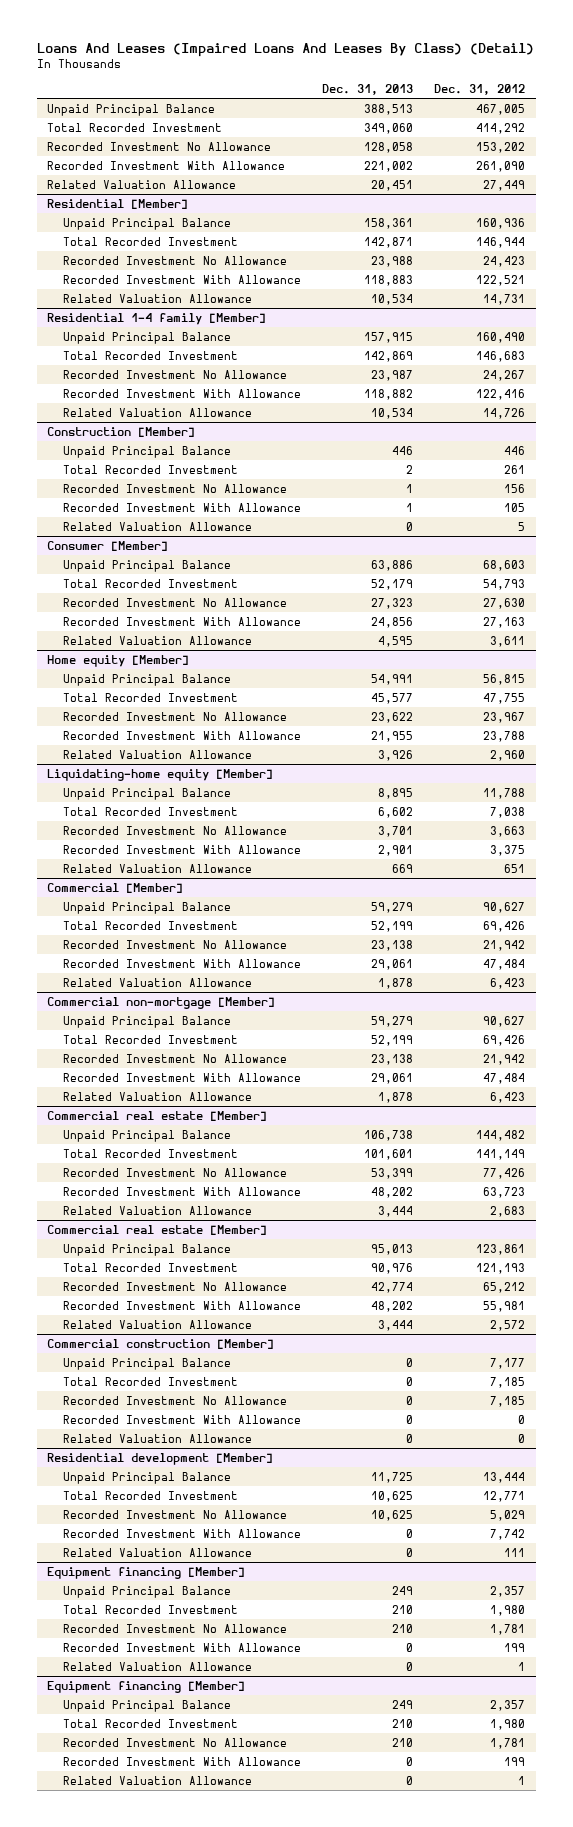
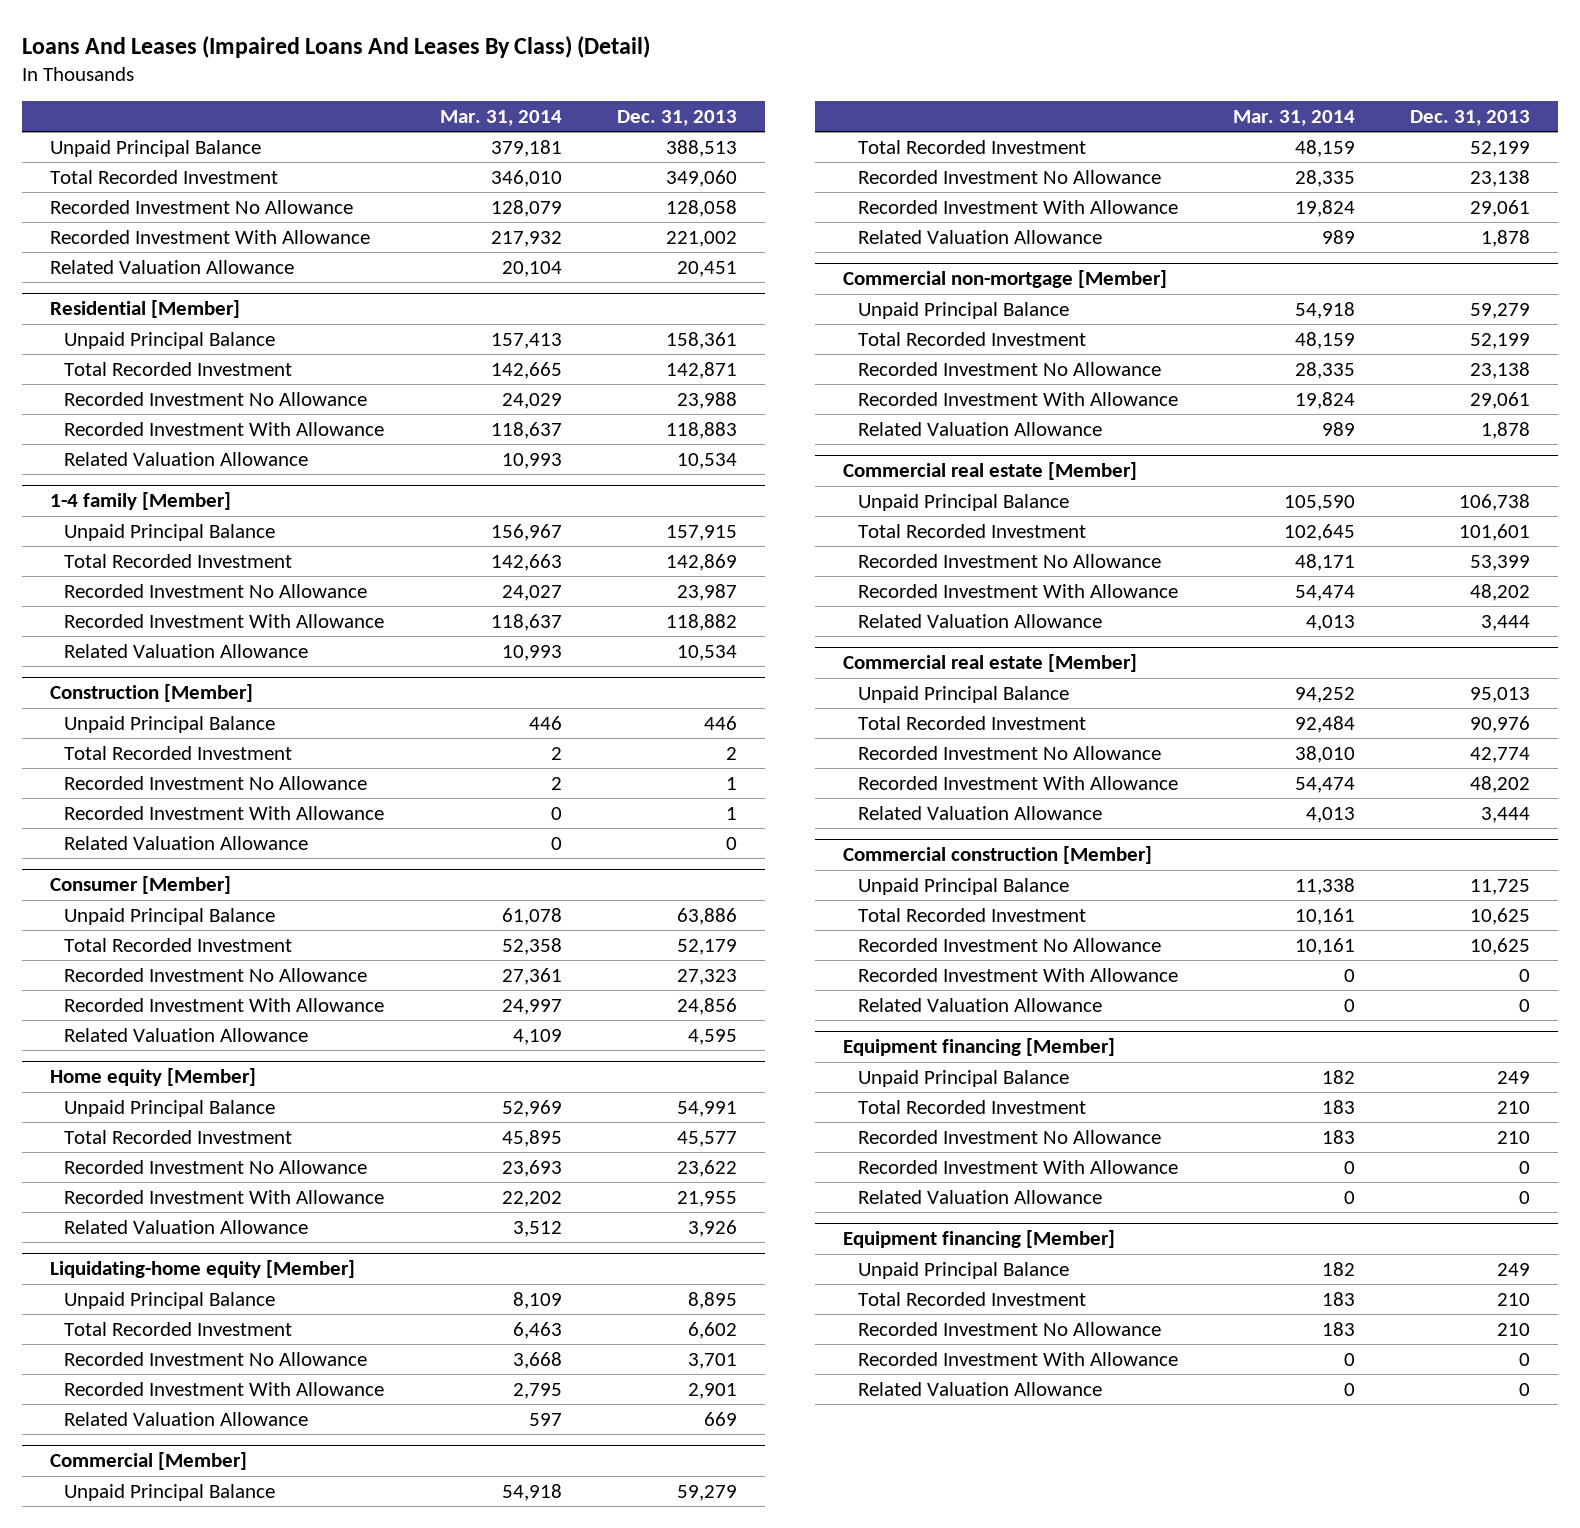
[434,83,526,95] Dec. 31, 2012 -> none
none -> [439,109,562,126] Mar. 31, 2014
[47,312,267,325] Residential 1-4 family [Member] -> [49,492,231,511] 1-4 family [Member]
[62,1357,231,1370] Unpaid Principal Balance -> none
[62,1376,238,1386] Total Recorded Investment -> none
[62,1395,287,1405] Recorded Investment No Allowance -> none
[62,1414,301,1424] Recorded Investment With Allowance -> none
[62,1433,252,1443] Related Valuation Allowance -> none
[47,1452,274,1465] Residential development [Member] -> none

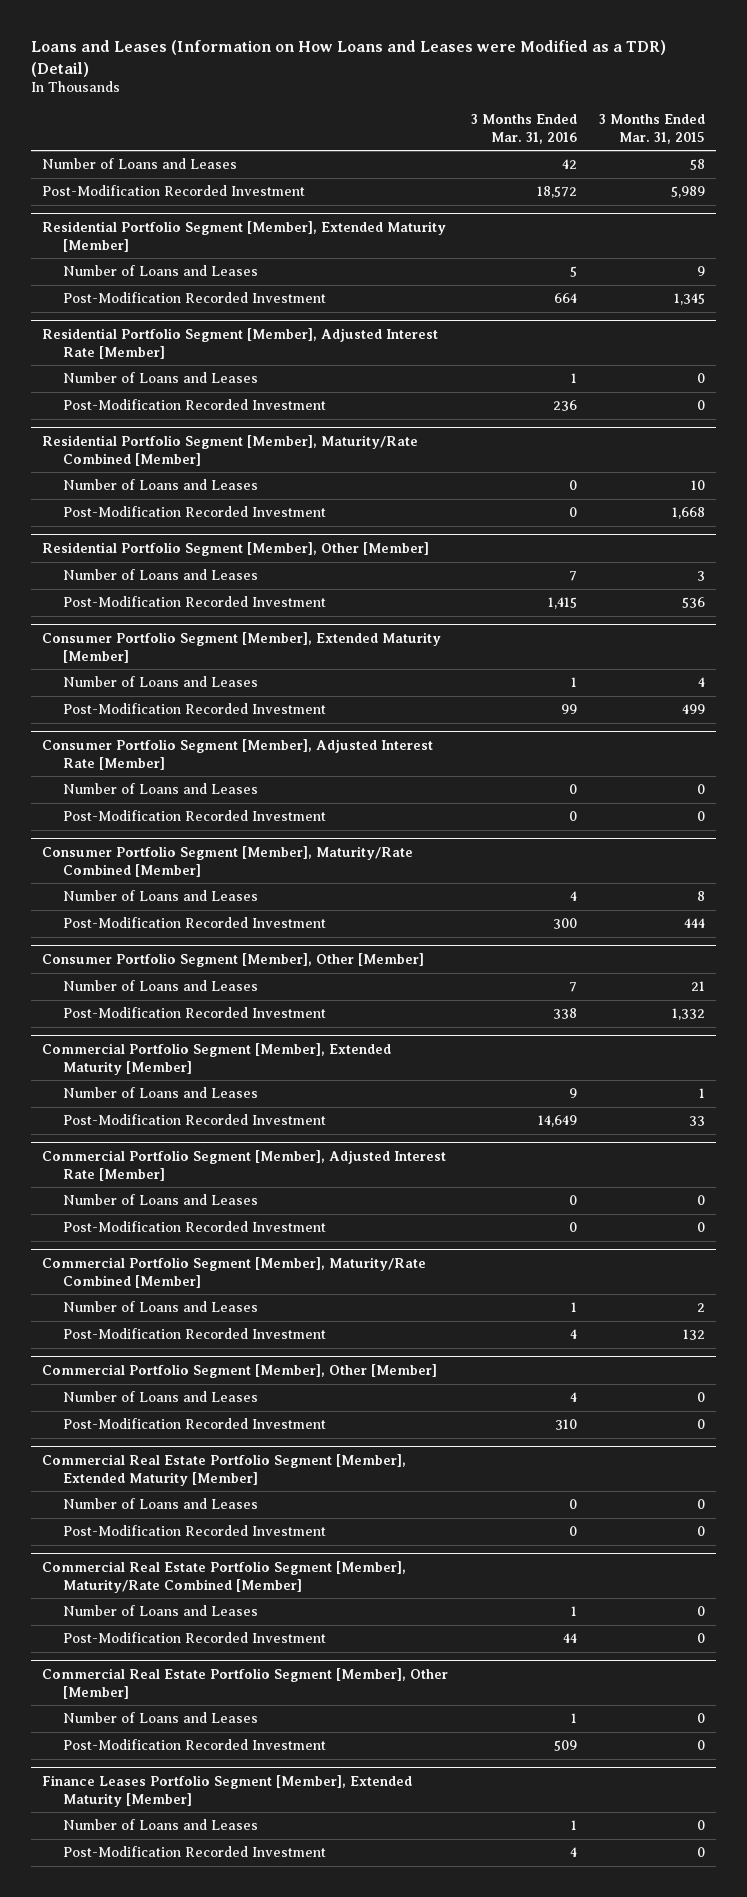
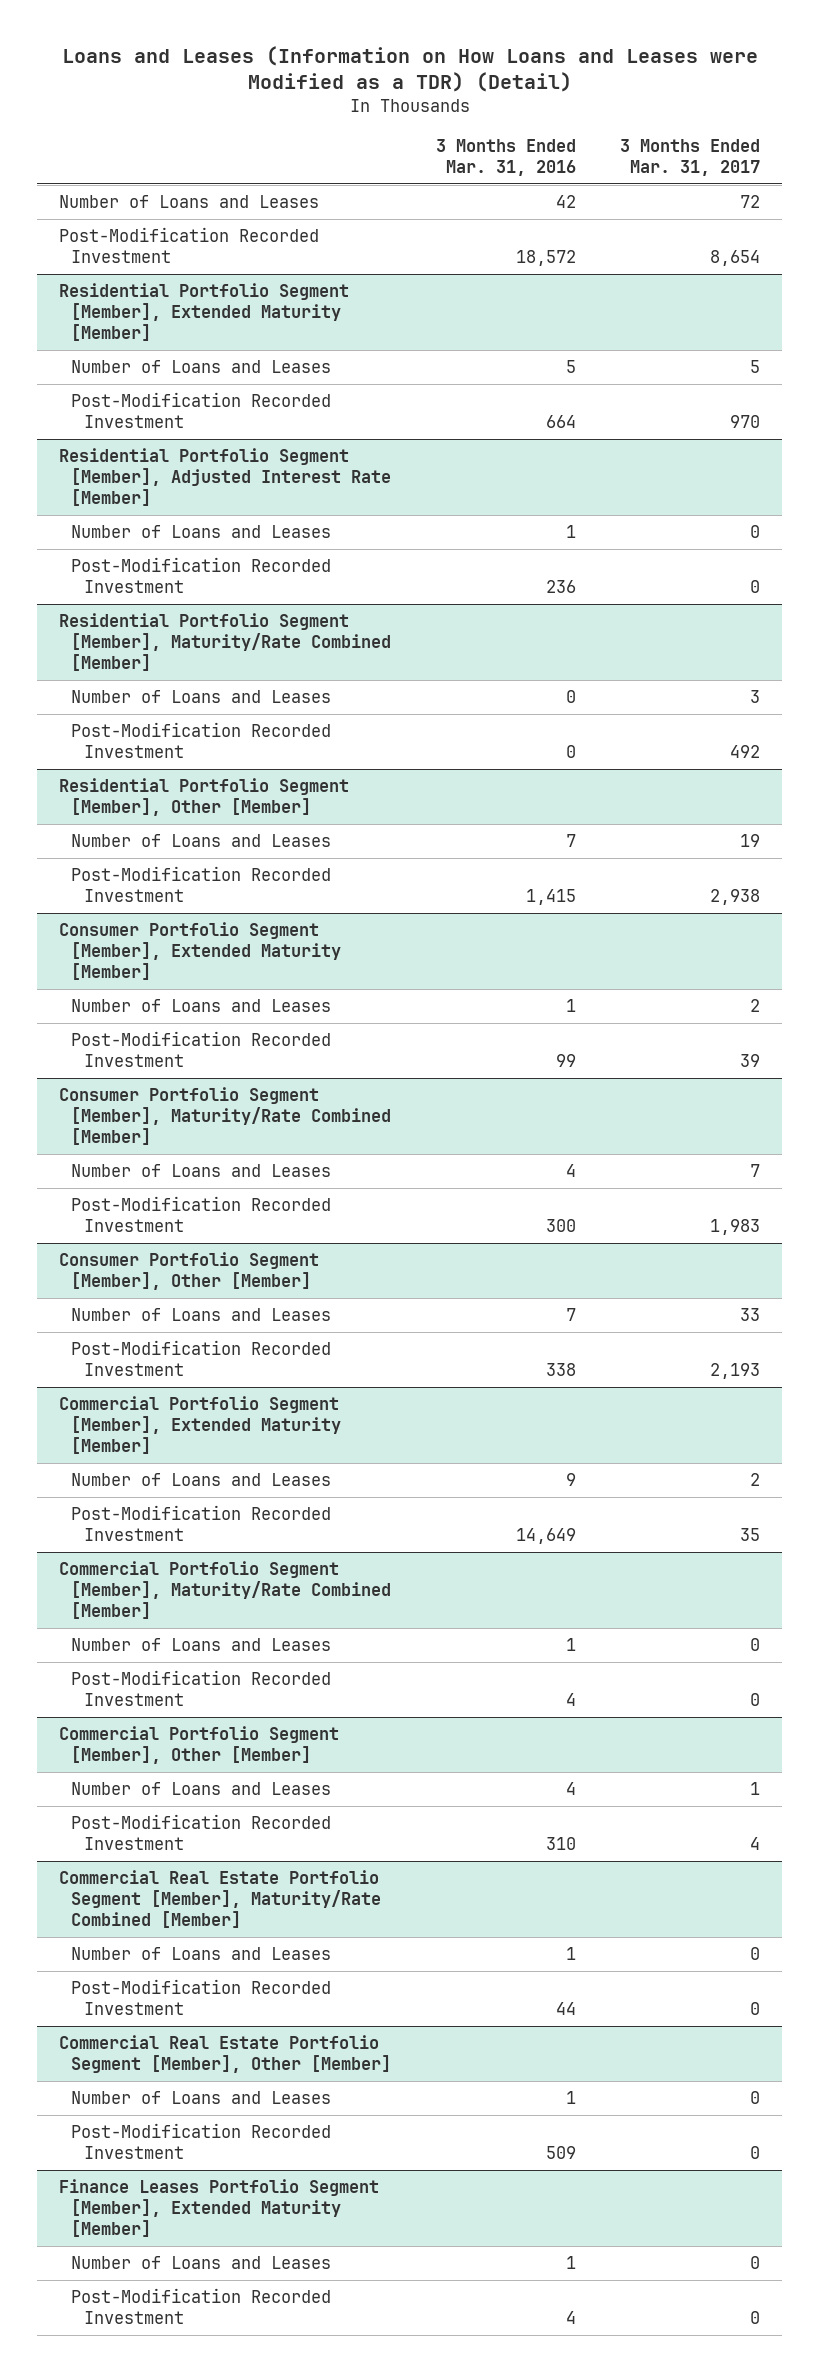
[599,114,706,144] 3 Months Ended Mar. 31, 2015 -> none
none -> [620,138,761,176] 3 Months Ended Mar. 31, 2017
[41,738,433,770] Consumer Portfolio Segment [Member], Adjusted Interest Rate [Member] -> none
[62,783,258,795] Number of Loans and Leases -> none
[62,810,326,822] Post-Modification Recorded Investment -> none
[41,1149,446,1181] Commercial Portfolio Segment [Member], Adjusted Interest Rate [Member] -> none
[62,1194,258,1206] Number of Loans and Leases -> none
[62,1221,326,1233] Post-Modification Recorded Investment -> none
[41,1453,406,1486] Commercial Real Estate Portfolio Segment [Member], Extended Maturity [Member] -> none
[62,1498,258,1510] Number of Loans and Leases -> none
[62,1525,326,1537] Post-Modification Recorded Investment -> none

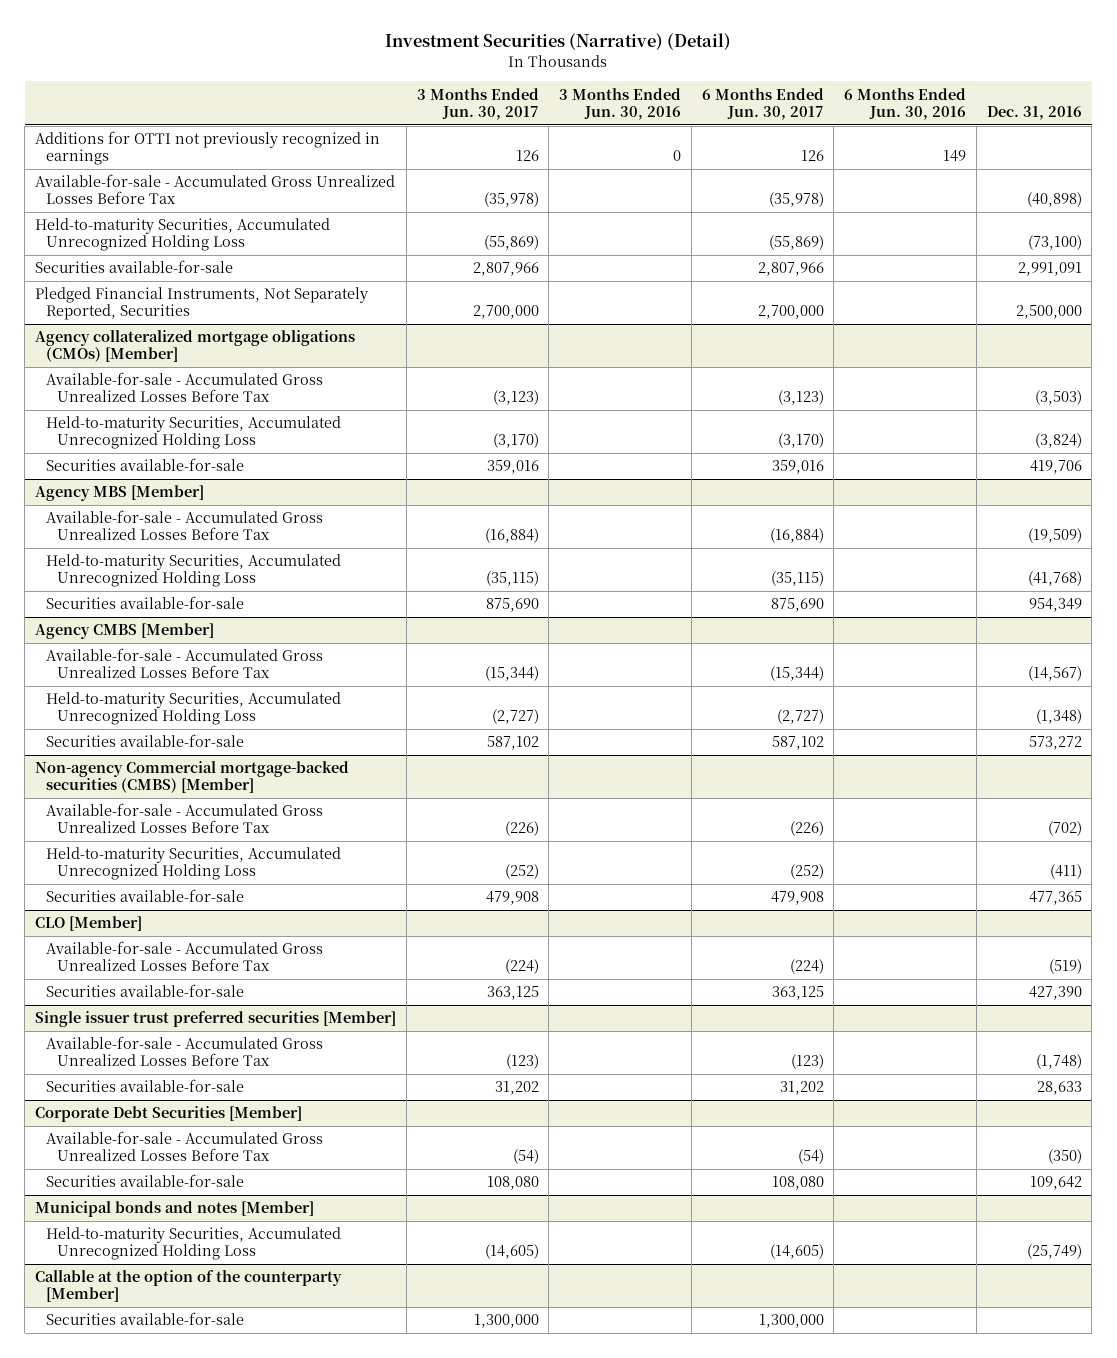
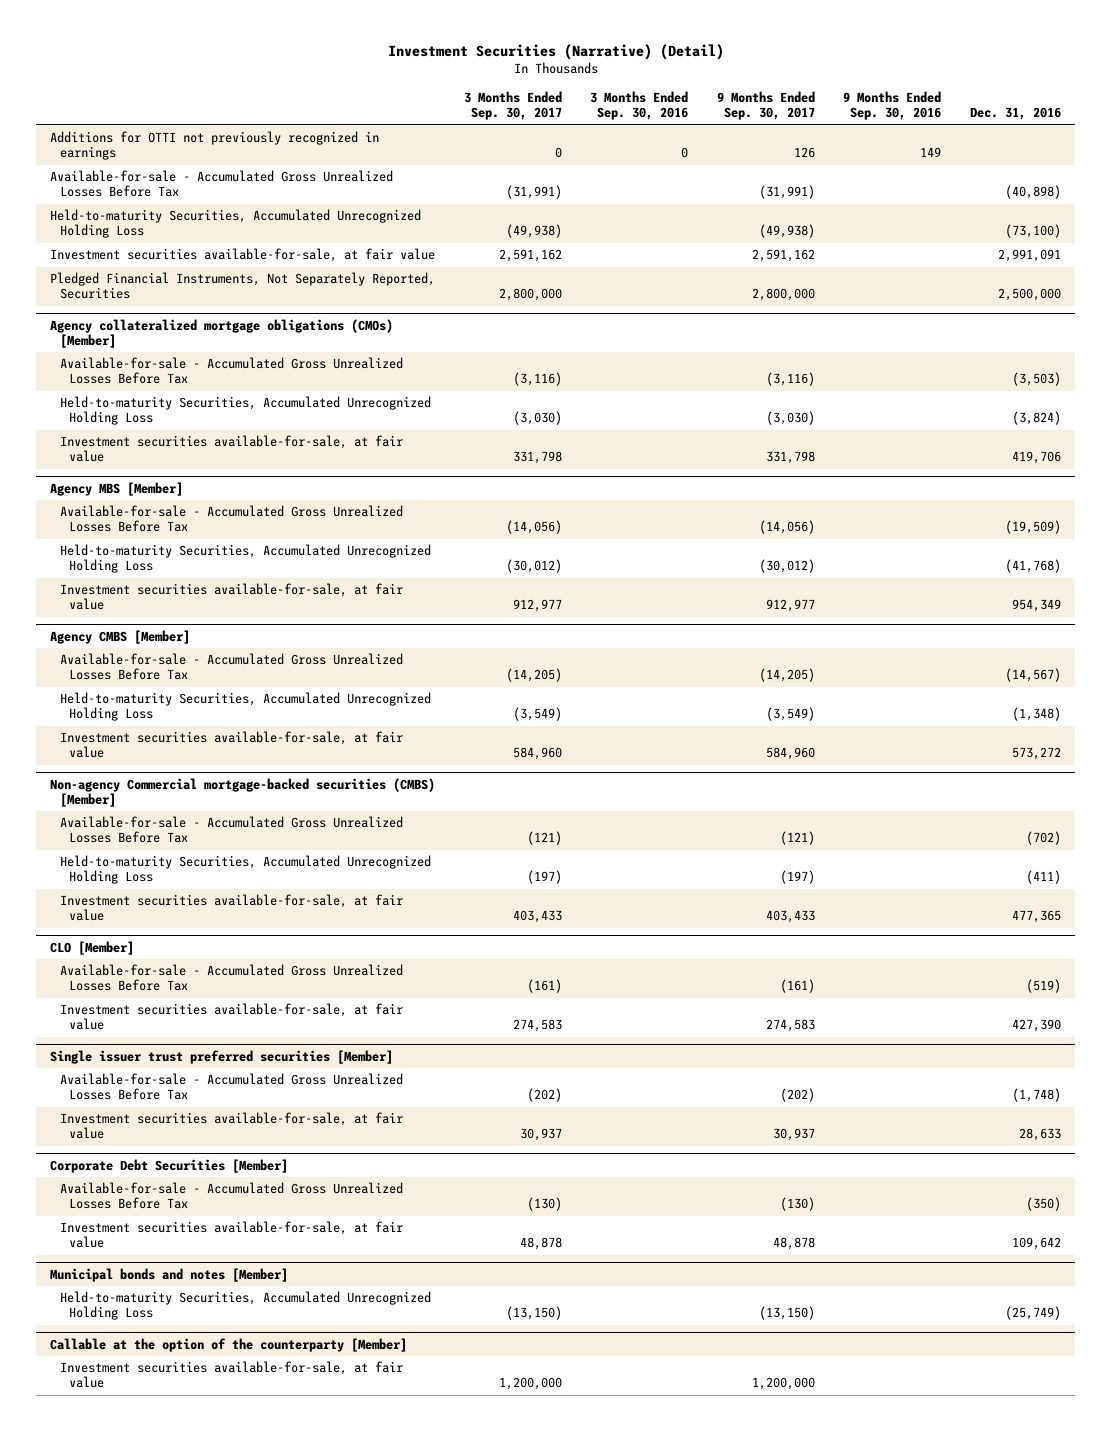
[416,87,539,120] 3 Months Ended Jun. 30, 2017 -> none
[559,87,682,120] 3 Months Ended Jun. 30, 2016 -> none
[701,87,824,120] 6 Months Ended Jun. 30, 2017 -> none
[844,87,967,120] 6 Months Ended Jun. 30, 2016 -> none
none -> [463,91,562,121] 3 Months Ended Sep. 30, 2017
none -> [590,91,689,121] 3 Months Ended Sep. 30, 2016
none -> [716,91,815,121] 9 Months Ended Sep. 30, 2017
none -> [843,91,942,121] 9 Months Ended Sep. 30, 2016
[35,260,234,274] Securities available-for-sale -> [50,248,436,263] Investment securities available-for-sale, at fair value
[45,458,244,472] Securities available-for-sale -> [59,435,403,463] Investment securities available-for-sale, at fair value
[45,596,244,610] Securities available-for-sale -> [59,583,403,611] Investment securities available-for-sale, at fair value
[45,734,244,748] Securities available-for-sale -> [59,731,403,759] Investment securities available-for-sale, at fair value
[45,889,244,903] Securities available-for-sale -> [59,894,403,922] Investment securities available-for-sale, at fair value
[45,984,244,998] Securities available-for-sale -> [59,1003,403,1031] Investment securities available-for-sale, at fair value
[45,1079,244,1093] Securities available-for-sale -> [59,1112,403,1140] Investment securities available-for-sale, at fair value
[45,1174,244,1188] Securities available-for-sale -> [59,1221,403,1249] Investment securities available-for-sale, at fair value
[45,1312,244,1326] Securities available-for-sale -> [59,1361,403,1389] Investment securities available-for-sale, at fair value

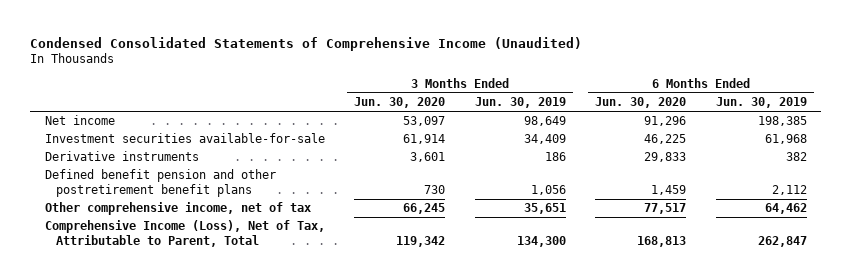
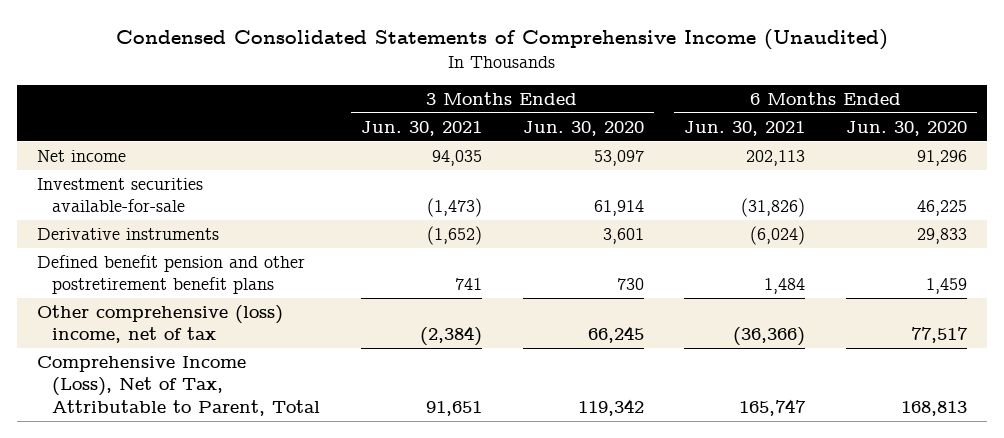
[474,97,566,109] Jun. 30, 2019 -> none
[715,97,807,109] Jun. 30, 2019 -> none
none -> [360,120,482,136] Jun. 30, 2021
none -> [684,120,806,136] Jun. 30, 2021
[44,202,311,216] Other comprehensive income, net of tax -> [37,304,284,344] Other comprehensive (loss) income, net of tax

